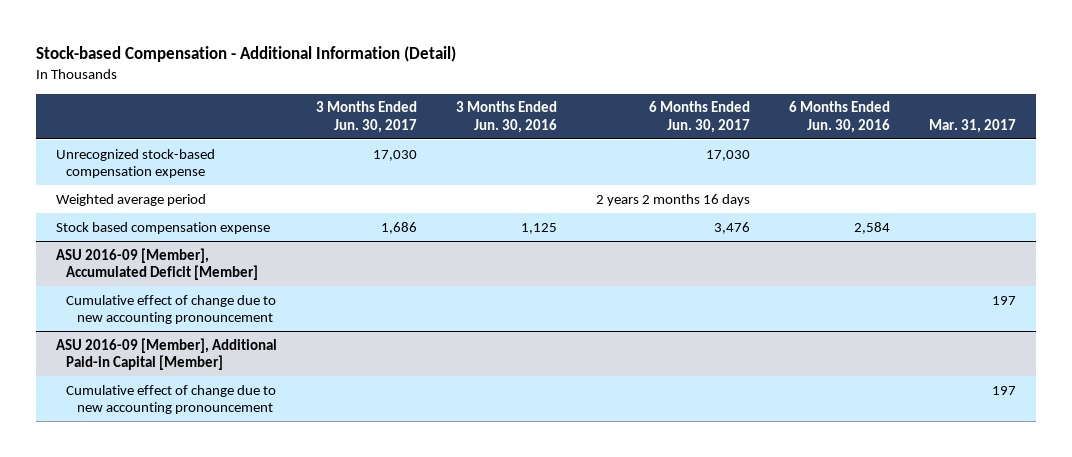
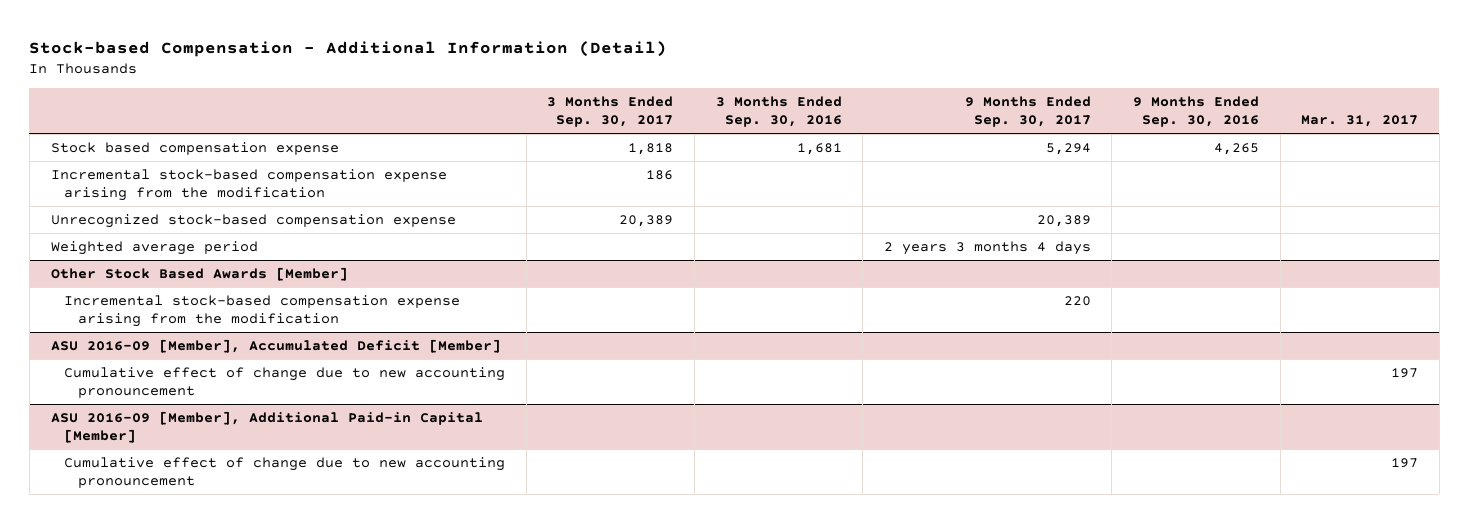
[315,101,417,133] 3 Months Ended Jun. 30, 2017 -> none
[455,101,557,133] 3 Months Ended Jun. 30, 2016 -> none
[648,101,750,133] 6 Months Ended Jun. 30, 2017 -> none
[789,101,891,133] 6 Months Ended Jun. 30, 2016 -> none
none -> [547,96,674,128] 3 Months Ended Sep. 30, 2017
none -> [715,96,842,128] 3 Months Ended Sep. 30, 2016
none -> [964,96,1091,128] 9 Months Ended Sep. 30, 2017
none -> [1133,96,1260,128] 9 Months Ended Sep. 30, 2016
[55,221,270,234] Stock based compensation expense -> [50,142,339,156] Stock based compensation expense
none -> [50,169,447,201] Incremental stock-based compensation expense arising from the modification
none -> [50,267,348,282] Other Stock Based Awards [Member]
none -> [64,295,461,327] Incremental stock-based compensation expense arising from the modification

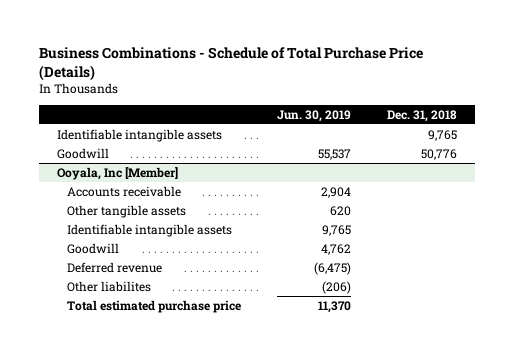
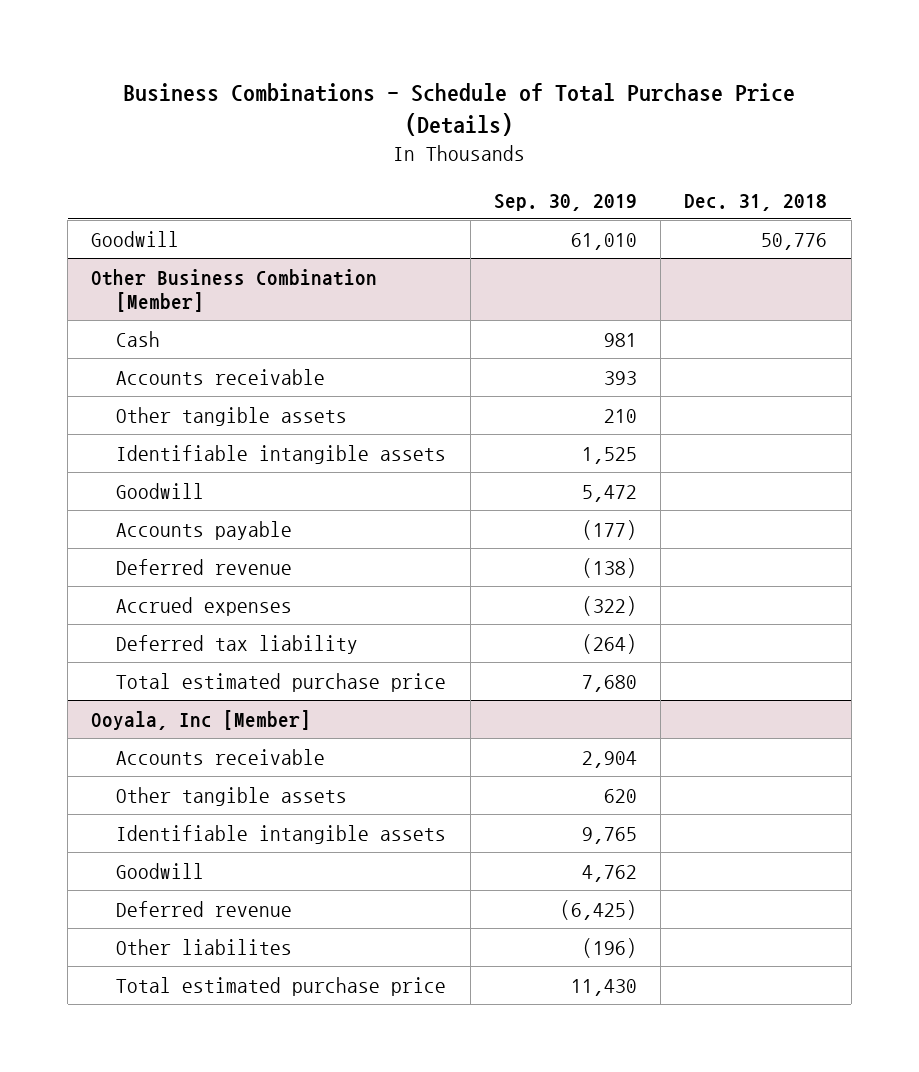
[277,109,352,122] Jun. 30, 2019 -> none
none -> [493,193,637,211] Sep. 30, 2019
[56,128,222,142] Identifiable intangible assets -> none
none -> [91,268,378,312] Other Business Combination [Member]
none -> [116,330,161,347] Cash
none -> [116,368,326,385] Accounts receivable
none -> [116,406,348,426] Other tangible assets
none -> [116,444,447,464] Identifiable intangible assets
none -> [116,482,205,499] Goodwill
none -> [116,520,293,540] Accounts payable
none -> [116,558,293,575] Deferred revenue
none -> [116,596,293,616] Accrued expenses
none -> [116,634,359,654] Deferred tax liability
none -> [116,672,447,692] Total estimated purchase price

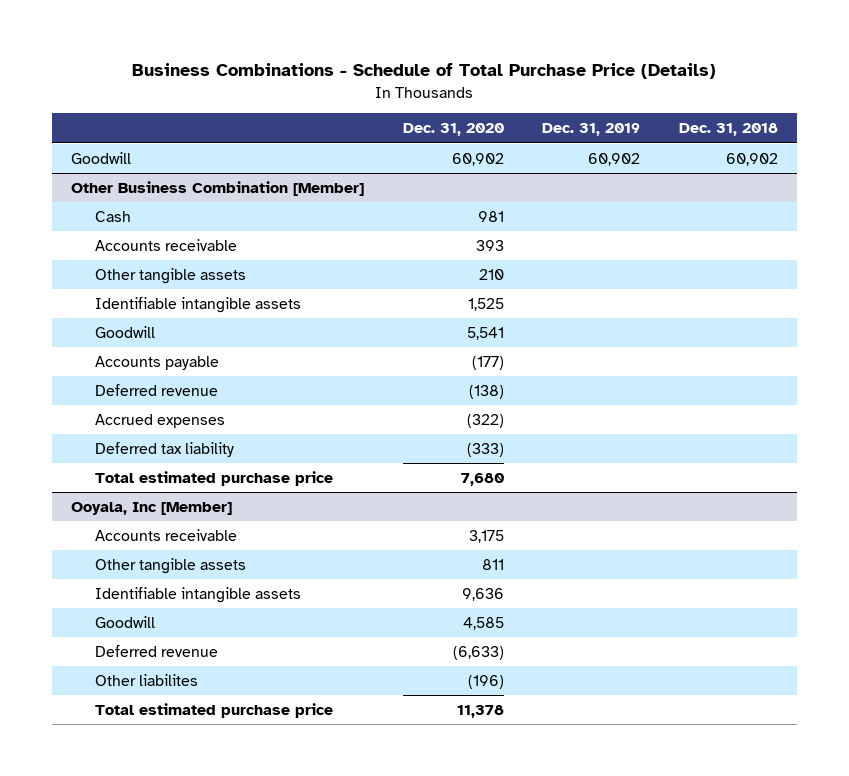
[493,193,637,211] Sep. 30, 2019 -> none
none -> [402,123,504,137] Dec. 31, 2020
none -> [542,123,641,137] Dec. 31, 2019
[761,232,828,250] 50,776 -> [725,153,778,167] 60,902

